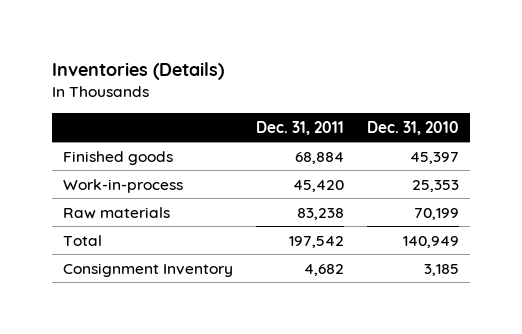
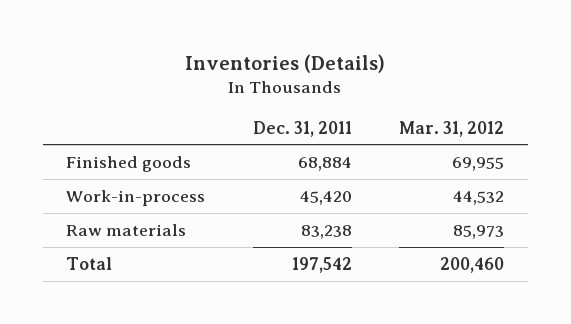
[366,120,459,135] Dec. 31, 2010 -> none
none -> [399,120,505,137] Mar. 31, 2012
[63,262,234,277] Consignment Inventory -> none

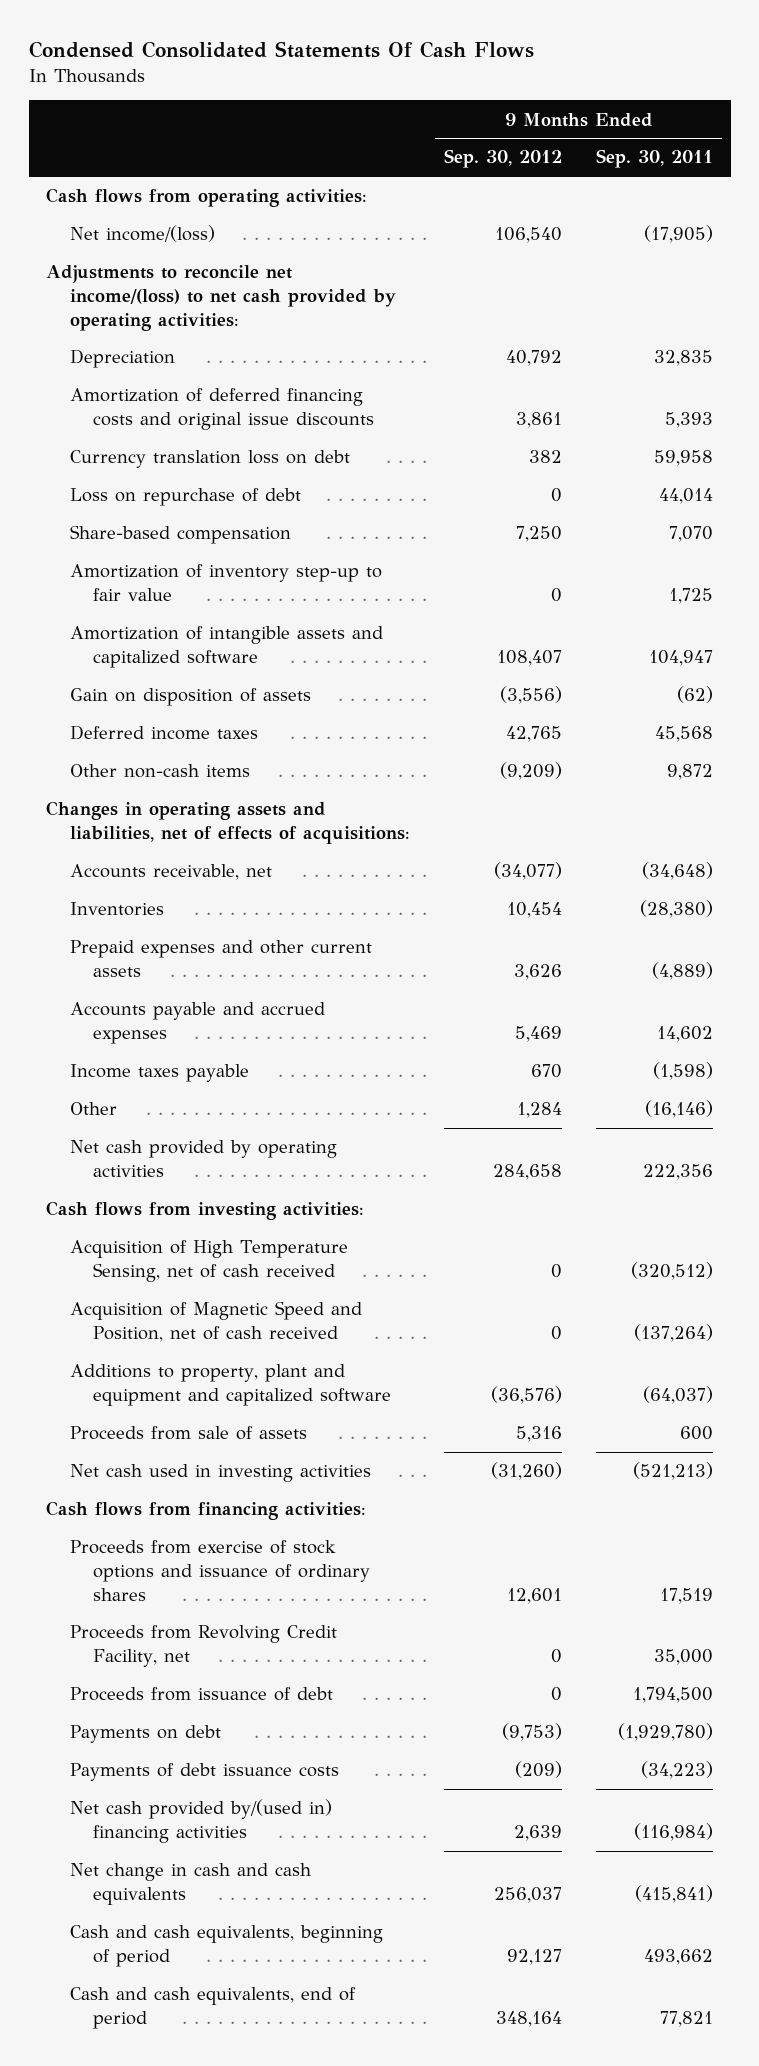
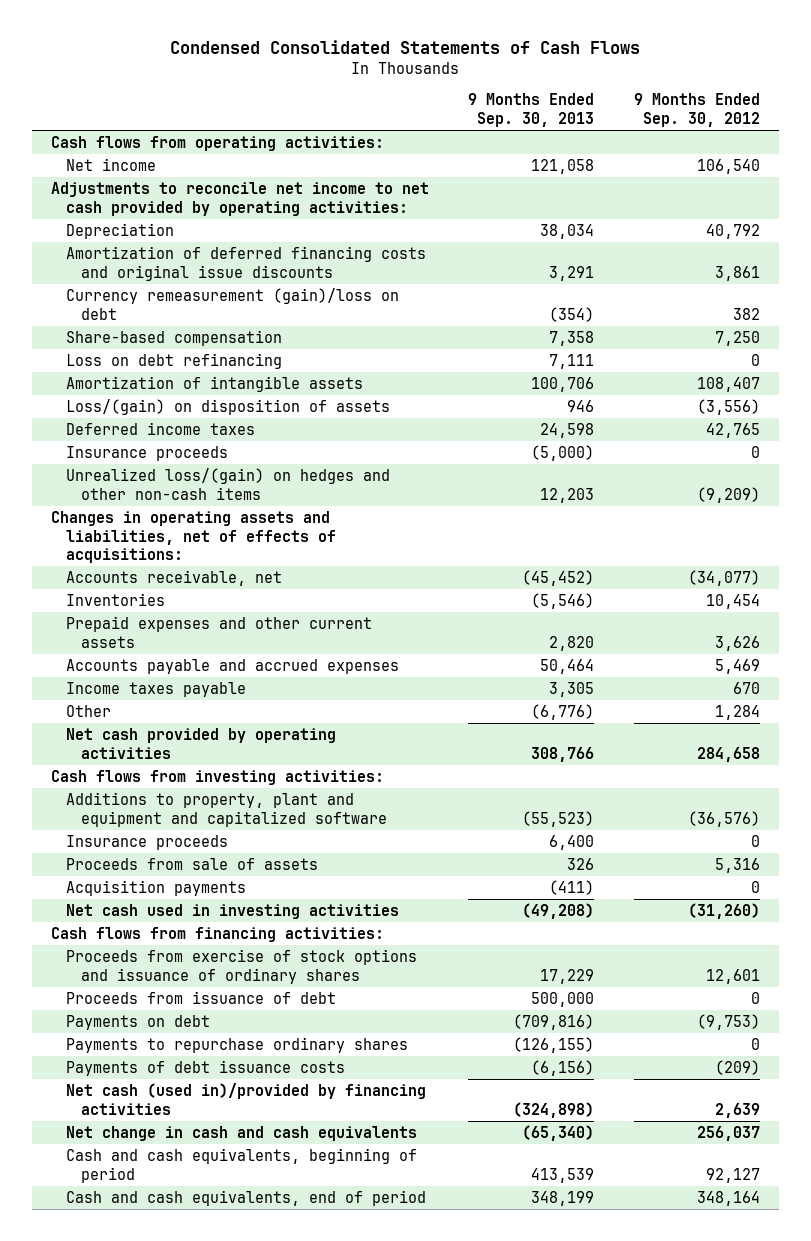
[28,41,534,59] Condensed Consolidated Statements Of Cash Flows -> [170,40,641,55] Condensed Consolidated Statements of Cash Flows
[596,149,714,169] Sep. 30, 2011 -> none
none -> [468,93,595,127] 9 Months Ended Sep. 30, 2013
[69,225,215,243] Net income/(loss) -> [66,157,157,171] Net income
[45,265,396,331] Adjustments to reconcile net income/(loss) to net cash provided by operating activities: -> [51,181,430,216] Adjustments to reconcile net income to net cash provided by operating activities:
[69,488,301,507] Loss on repurchase of debt -> none
[69,450,350,469] Currency translation loss on debt -> [66,287,400,320] Currency remeasurement (gain)/loss on debt
[69,564,382,601] Amortization of inventory step-up to fair value -> none
none -> [66,352,283,369] Loss on debt refinancing
[69,626,383,668] Amortization of intangible assets and capitalized software -> [66,375,364,392] Amortization of intangible assets
[69,688,311,707] Gain on disposition of assets -> [66,398,391,415] Loss/(gain) on disposition of assets
none -> [66,445,229,461] Insurance proceeds
[69,764,250,779] Other non-cash items -> [66,467,391,500] Unrealized loss/(gain) on hedges and other non-cash items
[69,1240,348,1282] Acquisition of High Temperature Sensing, net of cash received -> none
[69,1301,362,1342] Acquisition of Magnetic Speed and Position, net of cash received -> none
none -> [66,834,229,850] Insurance proceeds
none -> [66,879,247,896] Acquisition payments
[69,1625,337,1667] Proceeds from Revolving Credit Facility, net -> none
none -> [66,1036,409,1053] Payments to repurchase ordinary shares
[69,1799,332,1843] Net cash provided by/(used in) financing activities -> [66,1082,427,1115] Net cash (used in)/provided by financing activities

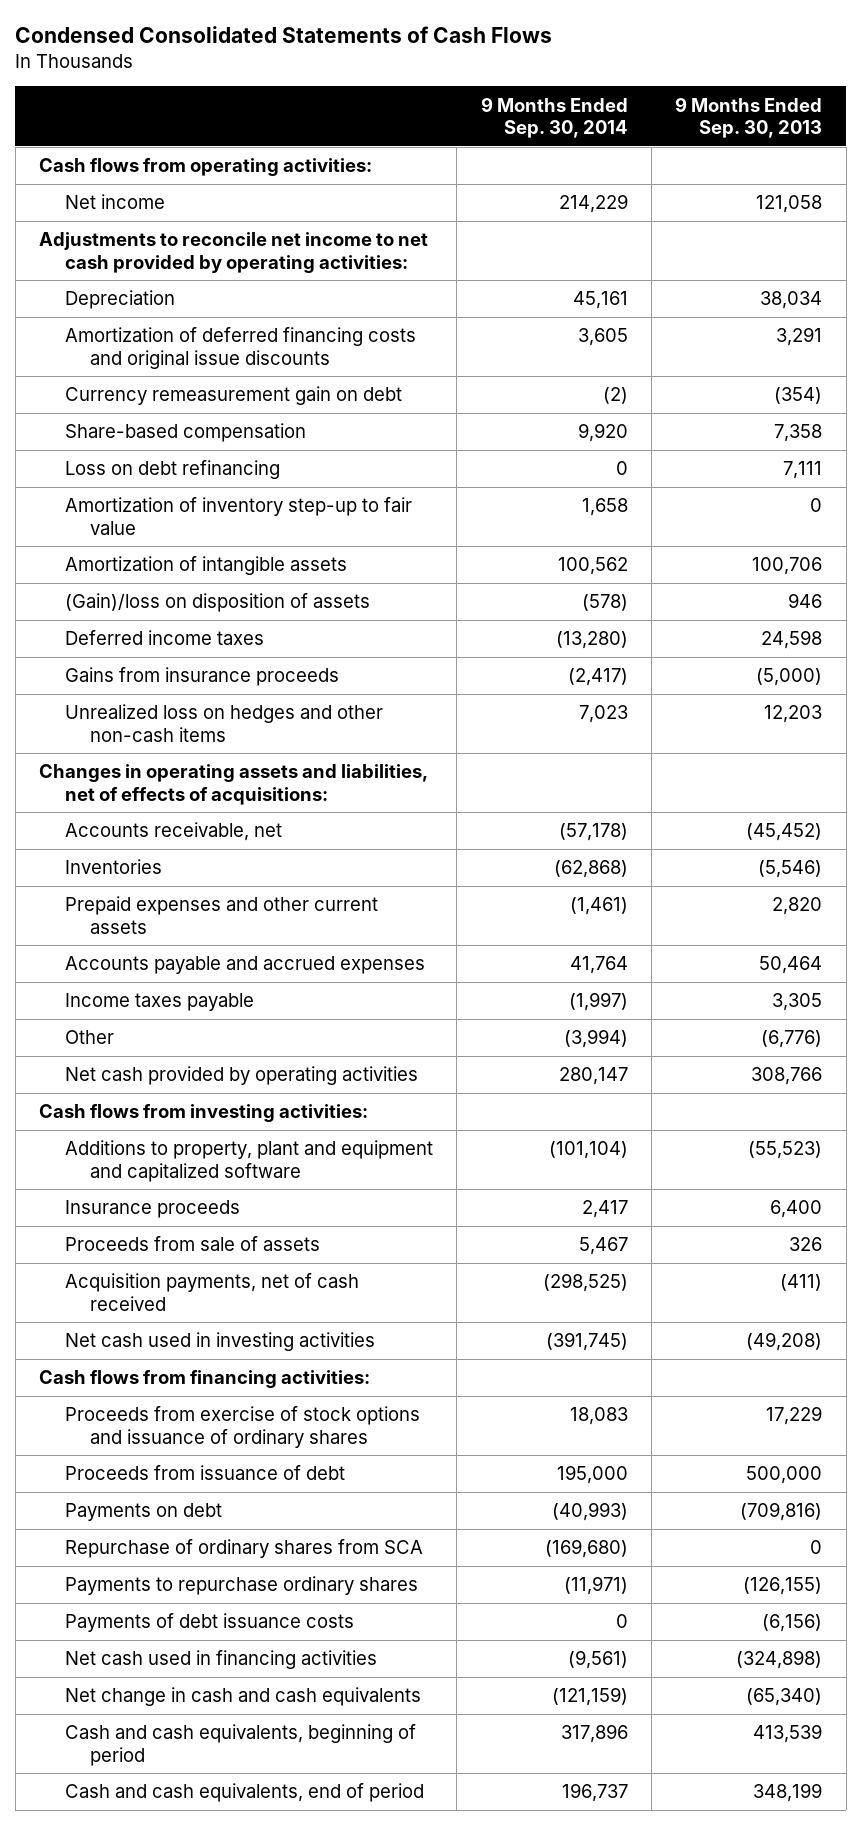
[633,93,760,127] 9 Months Ended Sep. 30, 2012 -> none
none -> [480,96,628,138] 9 Months Ended Sep. 30, 2014
[66,287,400,320] Currency remeasurement (gain)/loss on debt -> [64,386,402,406] Currency remeasurement gain on debt
none -> [64,497,412,535] Amortization of inventory step-up to fair value
[66,398,391,415] Loss/(gain) on disposition of assets -> [64,593,370,613] (Gain)/loss on disposition of assets
[66,445,229,461] Insurance proceeds -> [64,667,339,687] Gains from insurance proceeds
[66,467,391,500] Unrealized loss/(gain) on hedges and other non-cash items -> [64,704,383,742] Unrealized loss on hedges and other non-cash items
[66,879,247,896] Acquisition payments -> [64,1273,359,1311] Acquisition payments, net of cash received
none -> [64,1539,423,1559] Repurchase of ordinary shares from SCA
[66,1082,427,1115] Net cash (used in)/provided by financing activities -> [64,1650,377,1670] Net cash used in financing activities

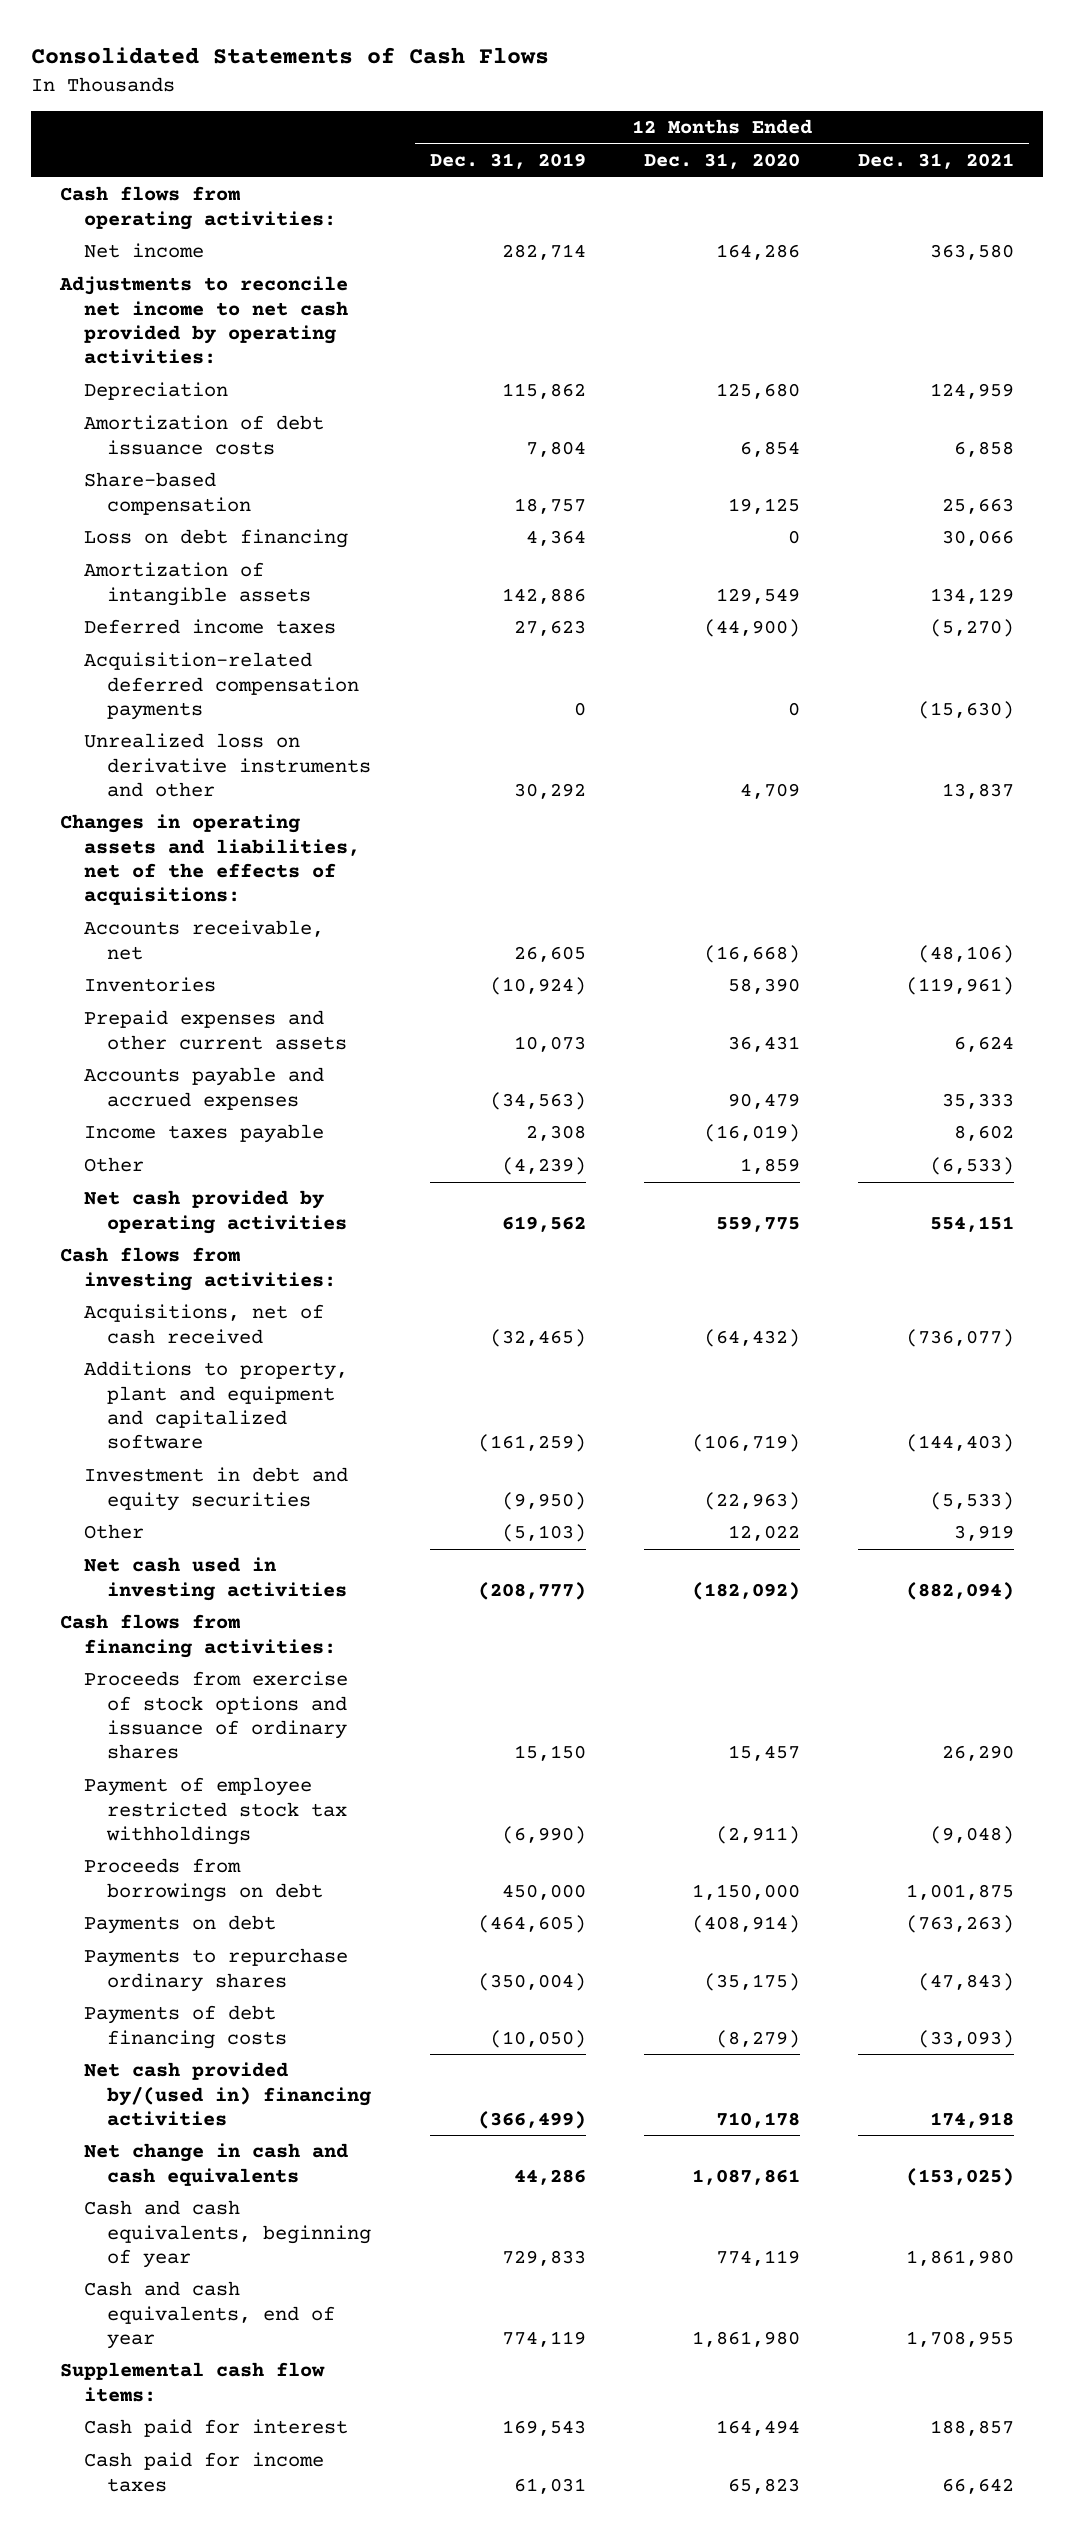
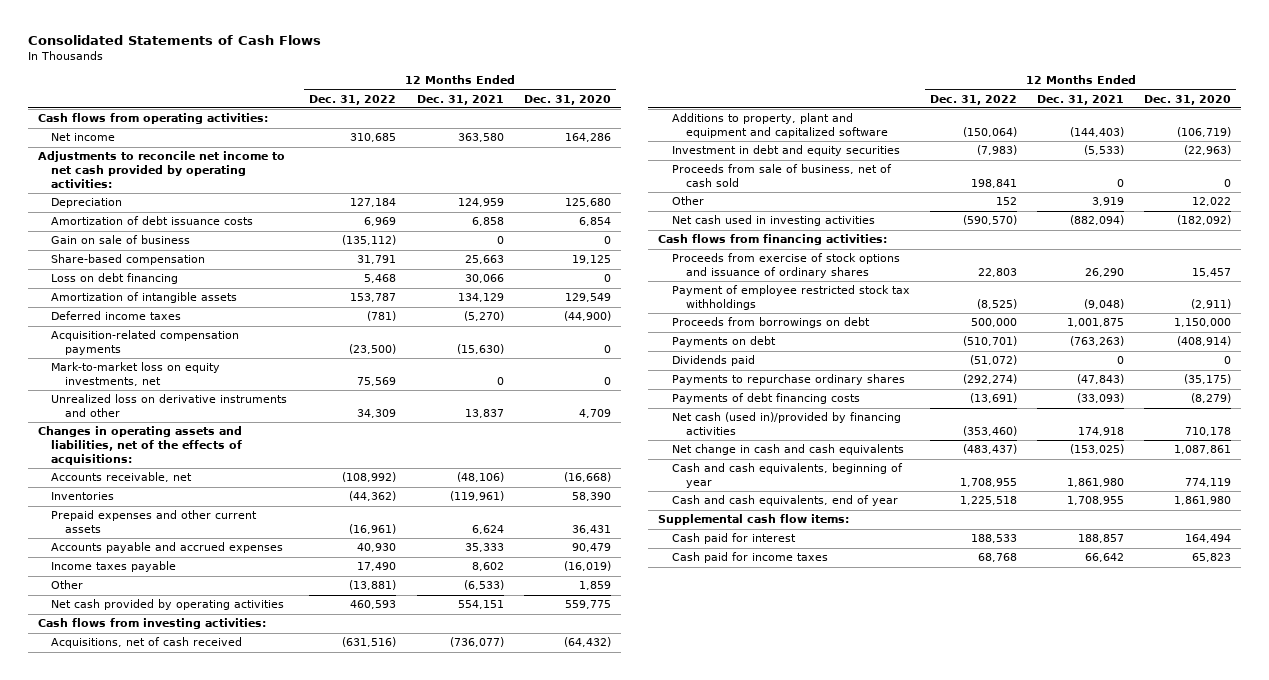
[429,153,586,170] Dec. 31, 2019 -> none
none -> [309,94,397,105] Dec. 31, 2022
none -> [51,235,191,245] Gain on sale of business
[83,652,360,720] Acquisition-related deferred compensation payments -> [51,330,240,356] Acquisition-related compensation payments
none -> [51,362,221,387] Mark-to-market loss on equity investments, net
none -> [671,164,892,188] Proceeds from sale of business, net of cash sold
none -> [671,355,755,367] Dividends paid
[83,2062,372,2126] Net cash provided by/(used in) financing activities -> [671,412,901,436] Net cash (used in)/provided by financing activities

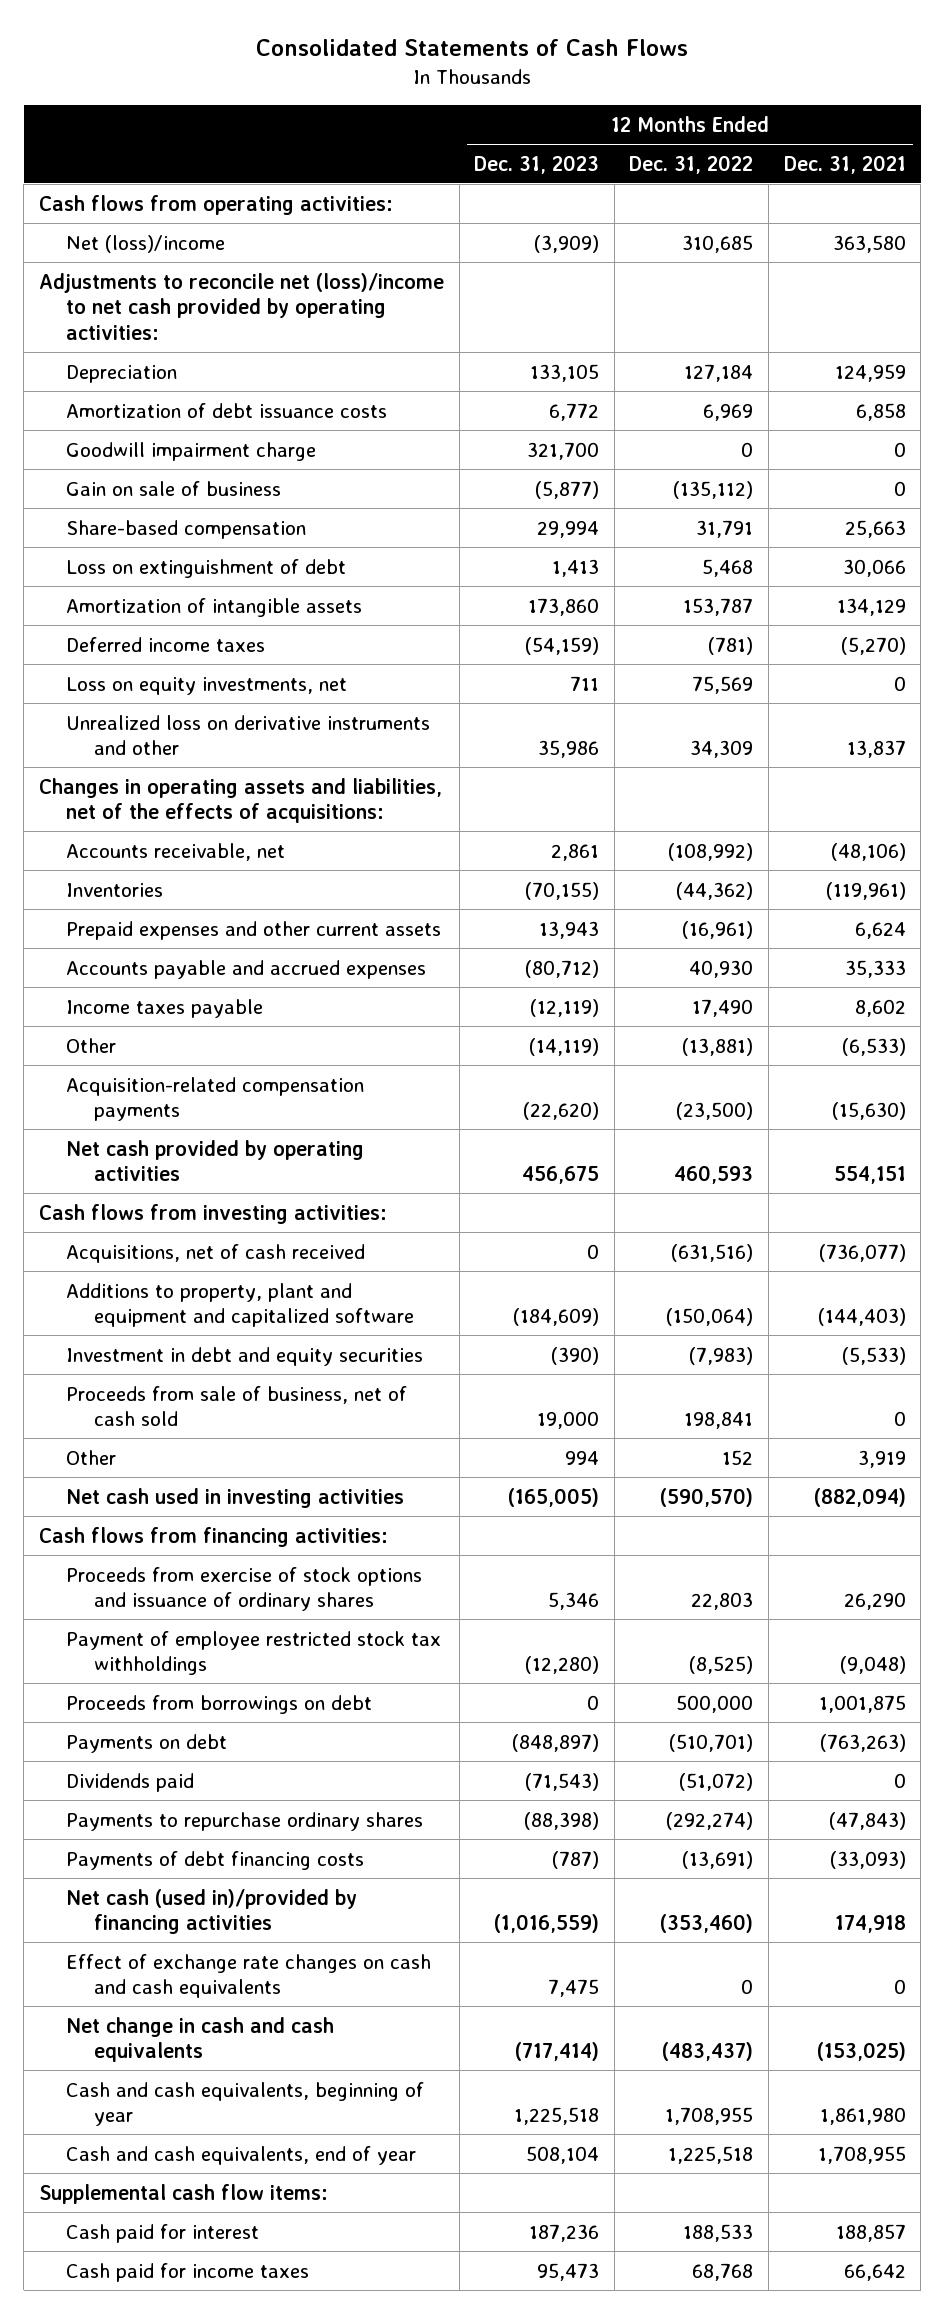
[523,94,611,105] Dec. 31, 2020 -> none
none -> [474,154,600,174] Dec. 31, 2023
[51,133,116,142] Net income -> [66,234,226,253] Net (loss)/income
[37,151,285,189] Adjustments to reconcile net income to net cash provided by operating activities: -> [38,272,444,340] Adjustments to reconcile net (loss)/income to net cash provided by operating activities:
none -> [66,441,317,461] Goodwill impairment charge
[51,273,179,285] Loss on debt financing -> [66,558,347,578] Loss on extinguishment of debt
[51,362,221,387] Mark-to-market loss on equity investments, net -> [66,676,348,695] Loss on equity investments, net
[51,330,240,356] Acquisition-related compensation payments -> [66,1076,365,1122] Acquisition-related compensation payments
none -> [66,1953,432,1999] Effect of exchange rate changes on cash and cash equivalents

